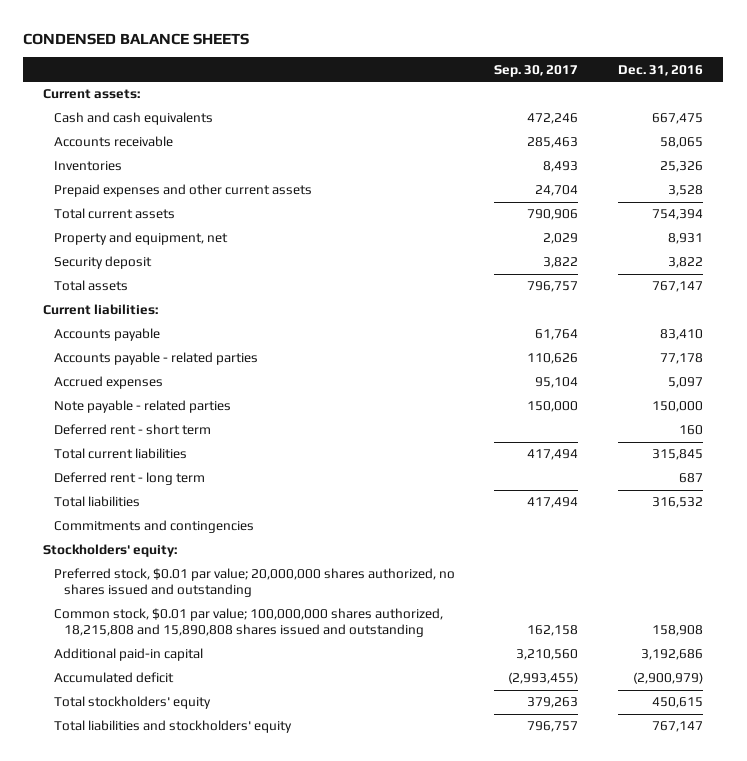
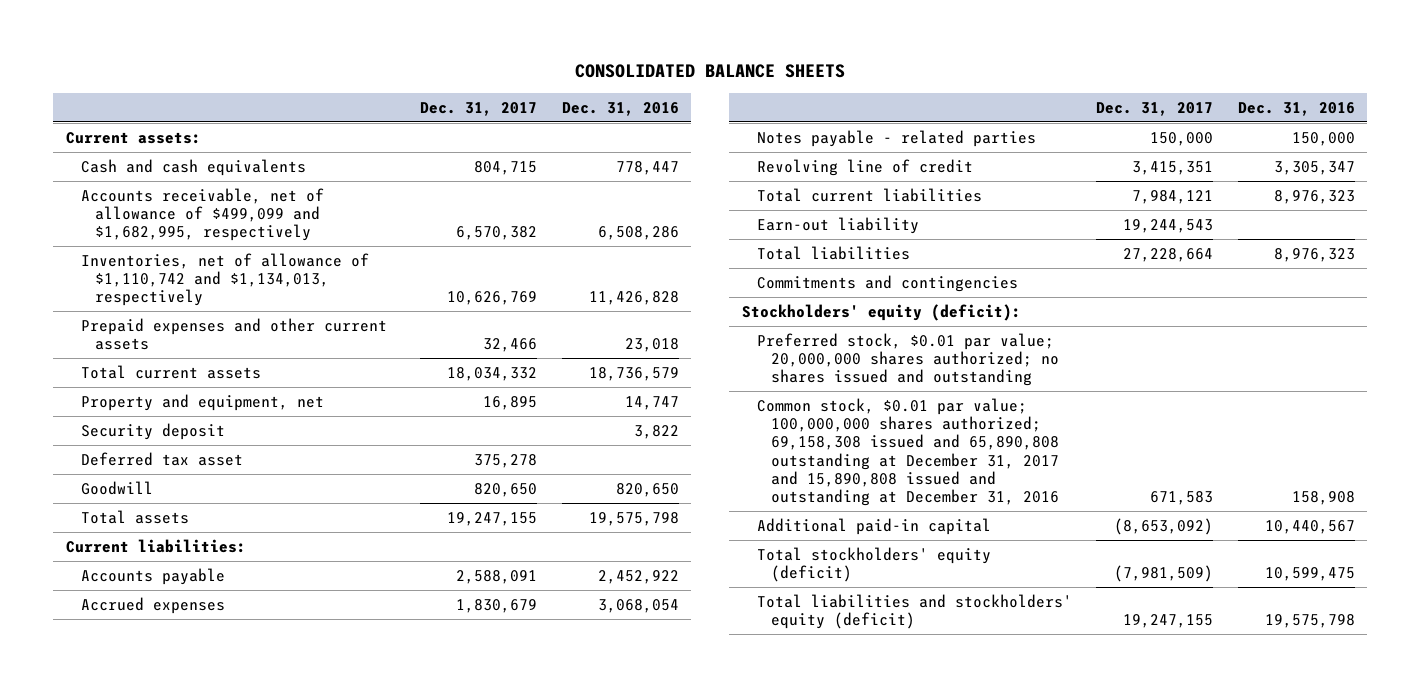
[23,33,250,46] CONDENSED BALANCE SHEETS -> [575,64,846,79] CONSOLIDATED BALANCE SHEETS
[494,64,579,77] Sep. 30, 2017 -> none
none -> [420,101,538,116] Dec. 31, 2017
[53,136,173,148] Accounts receivable -> none
[53,161,122,172] Inventories -> none
[652,113,704,125] 667,475 -> [615,160,679,175] 778,447
none -> [80,187,324,242] Accounts receivable, net of allowance of $499,099 and $1,682,995, respectively
none -> [80,252,369,307] Inventories, net of allowance of $1,110,742 and $1,134,013, respectively
[668,185,704,197] 3,528 -> [624,338,679,353] 23,018
[652,209,704,221] 754,394 -> [588,366,679,381] 18,736,579
[668,233,704,245] 8,931 -> [624,395,679,410] 14,747
none -> [80,451,243,466] Deferred tax asset
none -> [80,480,153,495] Goodwill
[652,281,704,293] 767,147 -> [588,511,679,526] 19,575,798
[53,352,258,366] Accounts payable - related parties -> none
[53,424,211,436] Deferred rent - short term -> none
[53,472,205,486] Deferred rent - long term -> none
[660,329,704,341] 83,410 -> [597,569,679,584] 2,452,922
[668,377,704,389] 5,097 -> [597,598,679,613] 3,068,054
[53,400,231,414] Note payable - related parties -> [756,129,1036,147] Notes payable - related parties
none -> [756,158,973,176] Revolving line of credit
[652,449,704,461] 315,845 -> [1273,189,1355,204] 8,976,323
none -> [756,216,919,234] Earn-out liability
[652,497,704,509] 316,532 -> [1273,247,1355,262] 8,976,323
[53,672,174,684] Accumulated deficit -> none
[43,544,178,558] Stockholders' equity: -> [741,303,1021,321] Stockholders' equity (deficit):
[53,568,455,597] Preferred stock, $0.01 par value; 20,000,000 shares authorized, no shares issued and outstanding -> [756,332,1060,387] Preferred stock, $0.01 par value; 20,000,000 shares authorized; no shares issued and outstanding
[53,608,443,637] Common stock, $0.01 par value; 100,000,000 shares authorized, 18,215,808 and 15,890,808 shares issued and outstanding -> [756,397,1060,507] Common stock, $0.01 par value; 100,000,000 shares authorized; 69,158,308 issued and 65,890,808 outstanding at December 31, 2017 and 15,890,808 issued and outstanding at December 31, 2016
[641,649,704,661] 3,192,686 -> [1264,519,1355,534] 10,440,567
[53,696,211,710] Total stockholders' equity -> [756,546,991,583] Total stockholders' equity (deficit)
[652,697,704,709] 450,615 -> [1264,567,1355,582] 10,599,475
[53,720,292,734] Total liabilities and stockholders' equity -> [756,593,1072,630] Total liabilities and stockholders' equity (deficit)
[652,721,704,733] 767,147 -> [1264,614,1355,629] 19,575,798

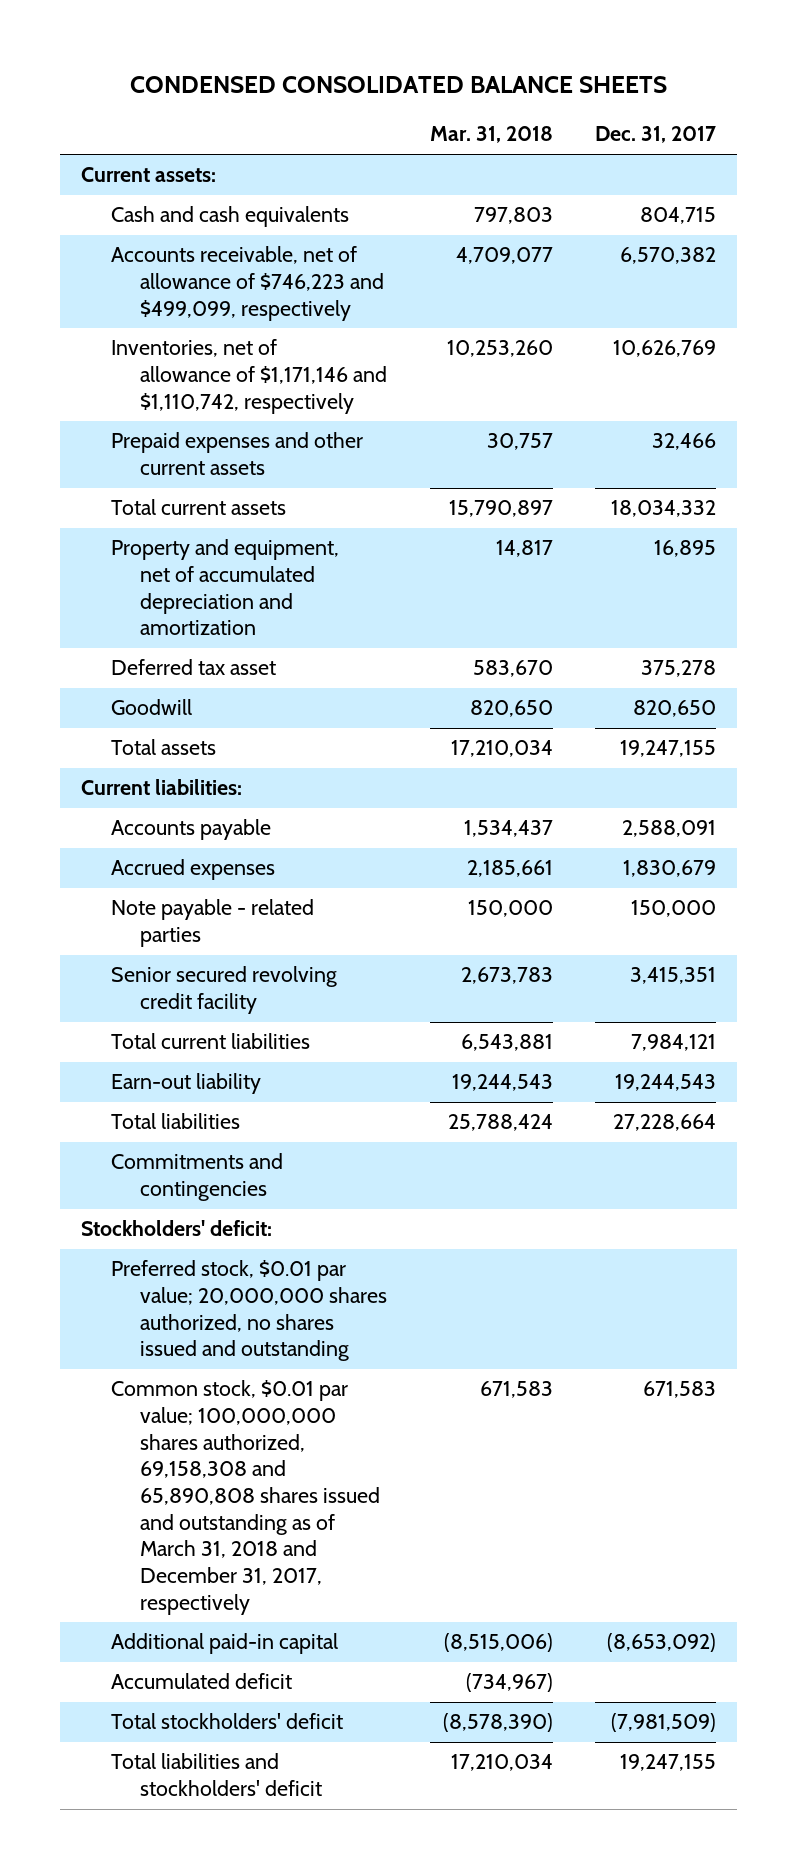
[575,64,846,79] CONSOLIDATED BALANCE SHEETS -> [130,75,668,93] CONDENSED CONSOLIDATED BALANCE SHEETS
[561,101,679,116] Dec. 31, 2016 -> none
none -> [429,126,553,144] Mar. 31, 2018
[80,187,324,242] Accounts receivable, net of allowance of $499,099 and $1,682,995, respectively -> [110,246,385,321] Accounts receivable, net of allowance of $746,223 and $499,099, respectively
[80,252,369,307] Inventories, net of allowance of $1,110,742 and $1,134,013, respectively -> [110,339,388,414] Inventories, net of allowance of $1,171,146 and $1,110,742, respectively
[80,422,225,440] Security deposit -> none
[80,393,324,411] Property and equipment, net -> [110,539,339,636] Property and equipment, net of accumulated depreciation and amortization
[756,129,1036,147] Notes payable - related parties -> [110,899,314,948] Note payable - related parties
[756,158,973,176] Revolving line of credit -> [110,966,337,1015] Senior secured revolving credit facility
[741,303,1021,321] Stockholders' equity (deficit): -> [80,1220,272,1237] Stockholders' deficit:
[756,332,1060,387] Preferred stock, $0.01 par value; 20,000,000 shares authorized; no shares issued and outstanding -> [110,1260,388,1362] Preferred stock, $0.01 par value; 20,000,000 shares authorized, no shares issued and outstanding
[756,397,1060,507] Common stock, $0.01 par value; 100,000,000 shares authorized; 69,158,308 issued and 65,890,808 outstanding at December 31, 2017 and 15,890,808 issued and outstanding at December 31, 2016 -> [110,1380,381,1615] Common stock, $0.01 par value; 100,000,000 shares authorized, 69,158,308 and 65,890,808 shares issued and outstanding as of March 31, 2018 and December 31, 2017, respectively
none -> [110,1673,292,1690] Accumulated deficit
[756,546,991,583] Total stockholders' equity (deficit) -> [110,1713,343,1730] Total stockholders' deficit
[756,593,1072,630] Total liabilities and stockholders' equity (deficit) -> [110,1753,323,1797] Total liabilities and stockholders' deficit

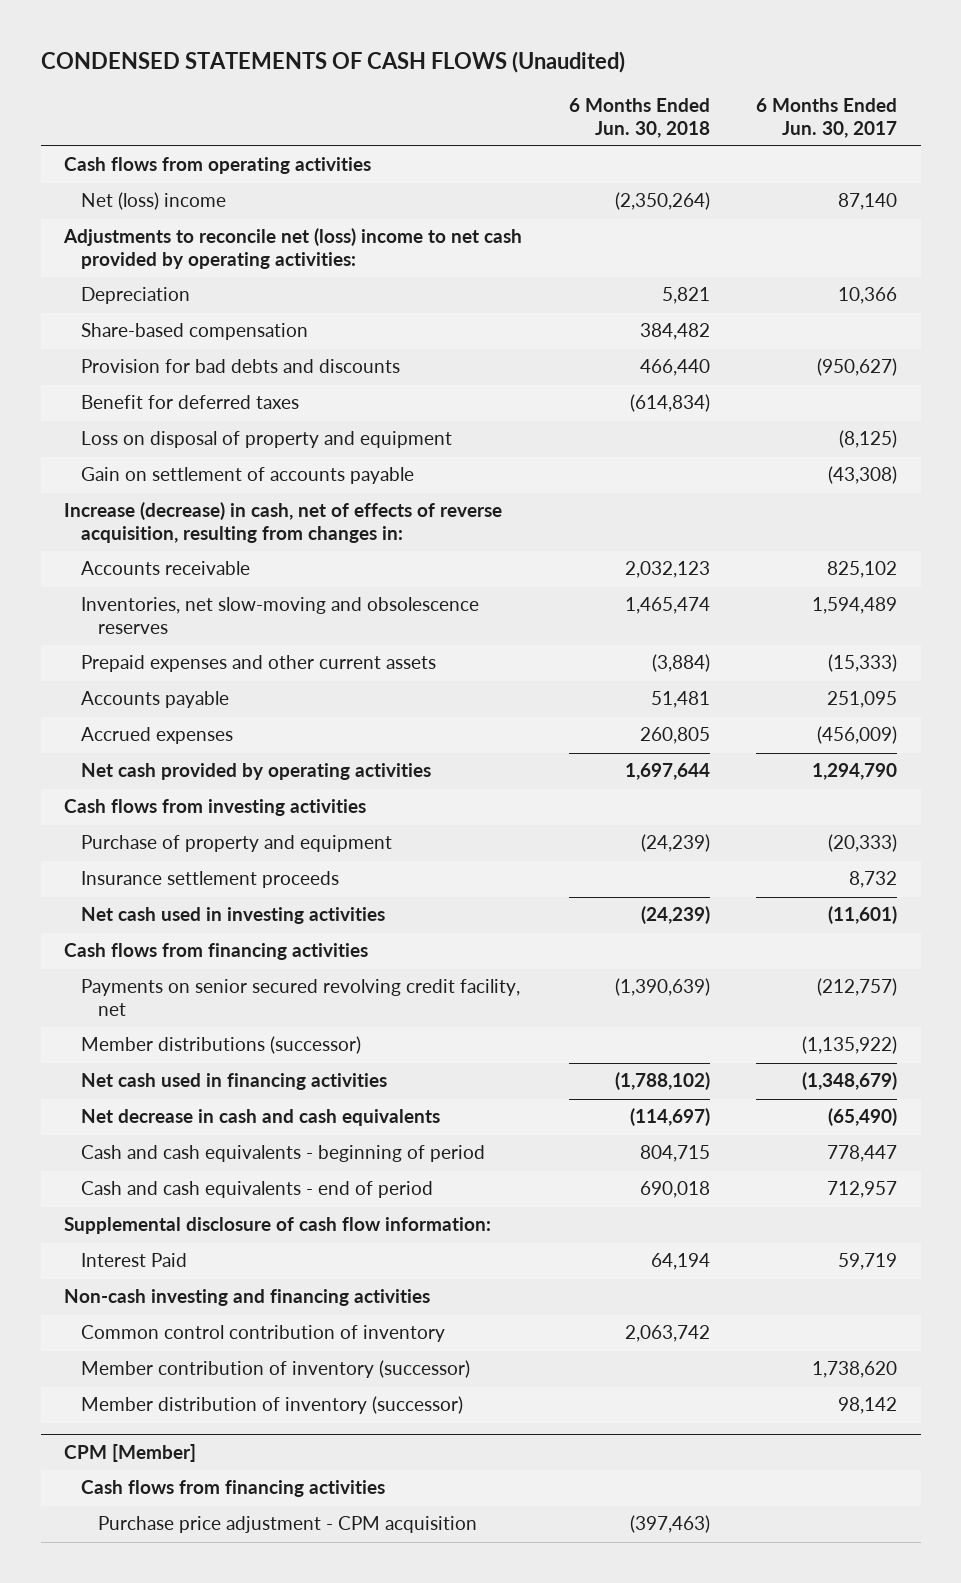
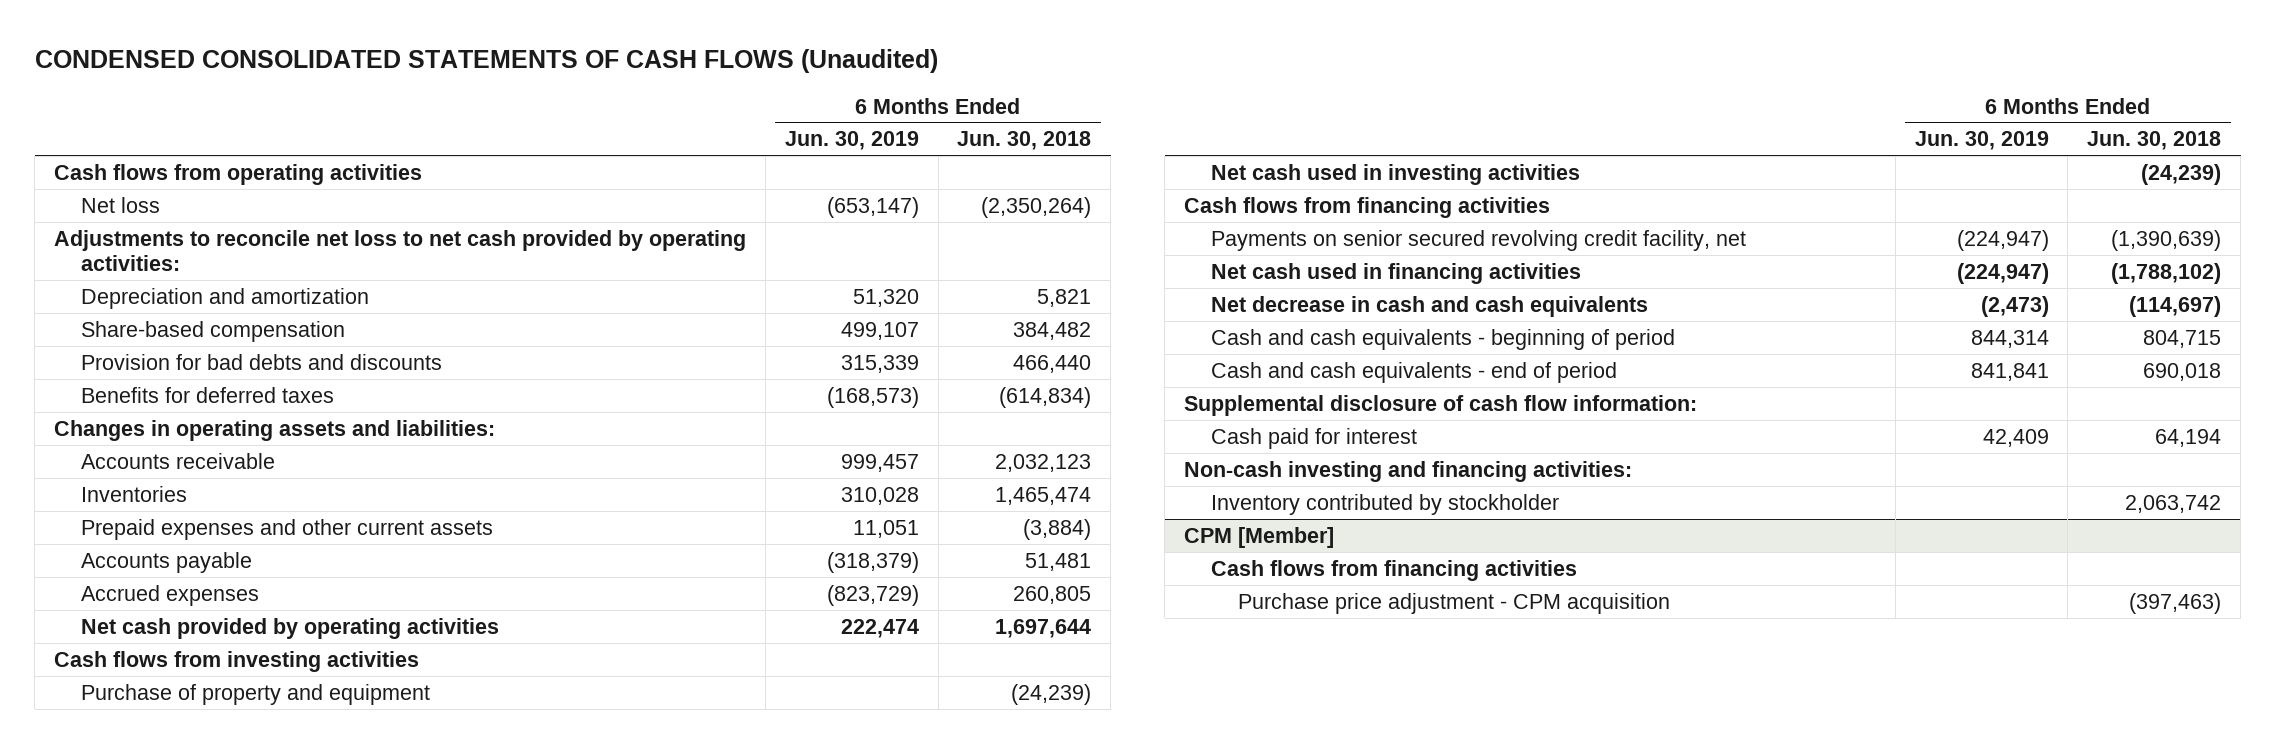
[40,51,625,74] CONDENSED STATEMENTS OF CASH FLOWS (Unaudited) -> [34,49,938,74] CONDENSED CONSOLIDATED STATEMENTS OF CASH FLOWS (Unaudited)
[756,98,898,138] 6 Months Ended Jun. 30, 2017 -> none
none -> [784,131,919,151] Jun. 30, 2019
[80,192,226,211] Net (loss) income -> [81,196,161,213] Net loss
[62,228,522,270] Adjustments to reconcile net (loss) income to net cash provided by operating activities: -> [54,229,747,272] Adjustments to reconcile net loss to net cash provided by operating activities:
[80,287,190,305] Depreciation -> [81,287,370,309] Depreciation and amortization
[80,431,452,449] Loss on disposal of property and equipment -> none
[80,467,414,485] Gain on settlement of accounts payable -> none
[80,395,299,410] Benefit for deferred taxes -> [81,386,335,403] Benefits for deferred taxes
[63,502,502,544] Increase (decrease) in cash, net of effects of reverse acquisition, resulting from changes in: -> [54,419,496,441] Changes in operating assets and liabilities:
[80,597,479,635] Inventories, net slow-moving and obsolescence reserves -> [81,485,188,502] Inventories
[80,871,339,889] Insurance settlement proceeds -> none
[80,1036,361,1055] Member distributions (successor) -> none
[80,1360,470,1379] Member contribution of inventory (successor) -> none
[80,1396,463,1415] Member distribution of inventory (successor) -> none
[80,1253,187,1268] Interest Paid -> [1211,427,1418,449] Cash paid for interest
[63,1289,430,1307] Non-cash investing and financing activities -> [1183,460,1632,482] Non-cash investing and financing activities:
[80,1325,445,1343] Common control contribution of inventory -> [1211,493,1560,515] Inventory contributed by stockholder

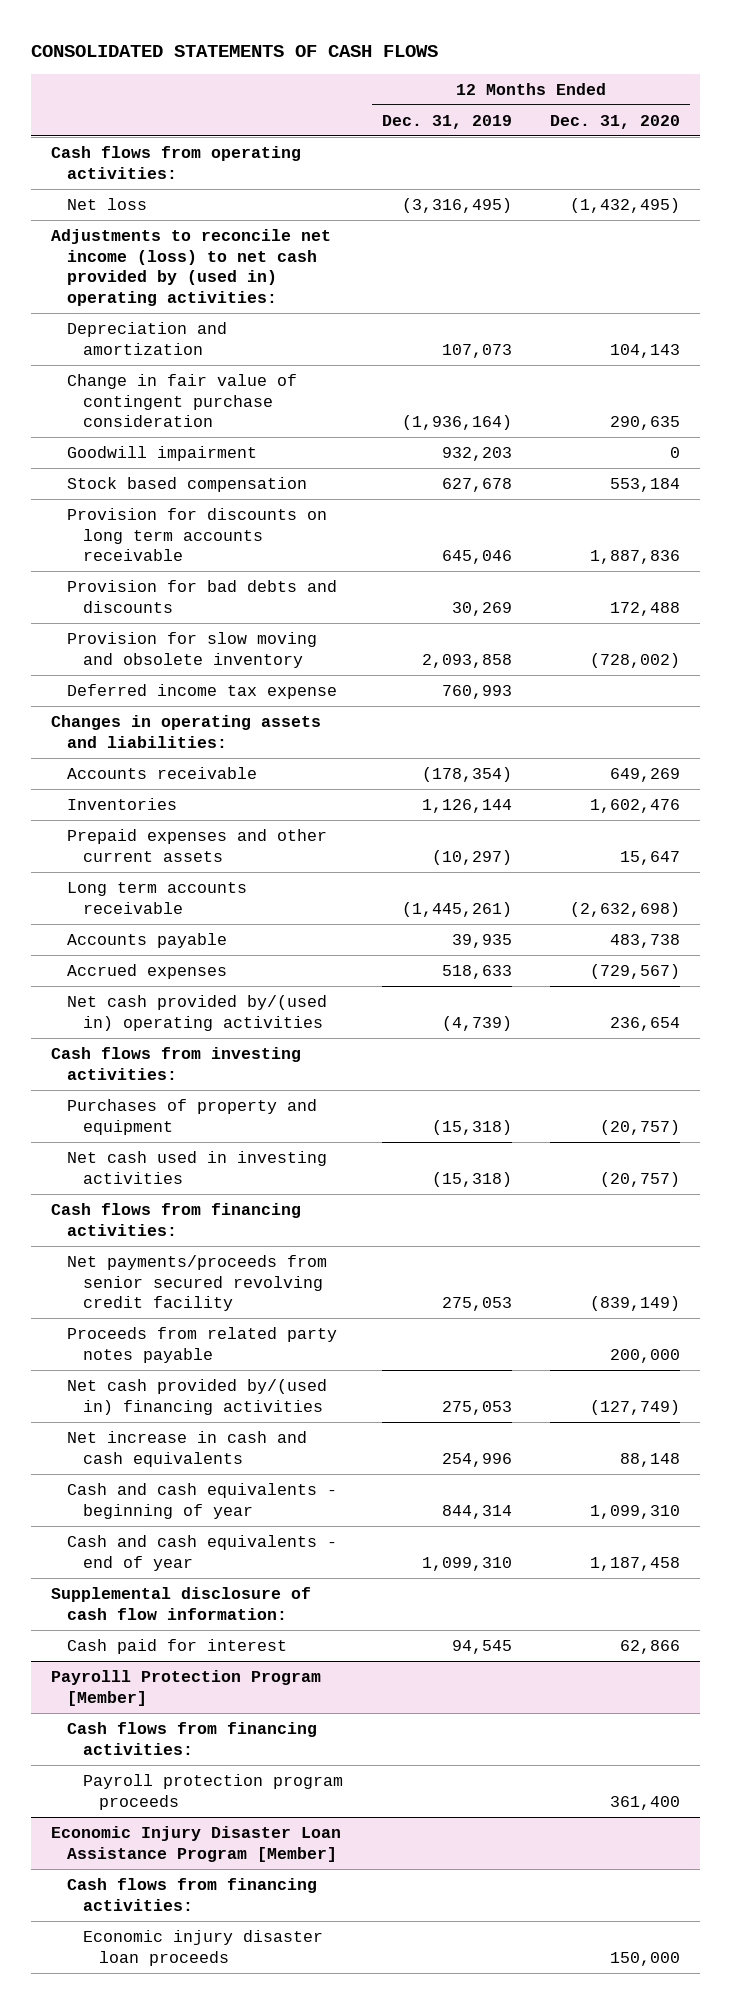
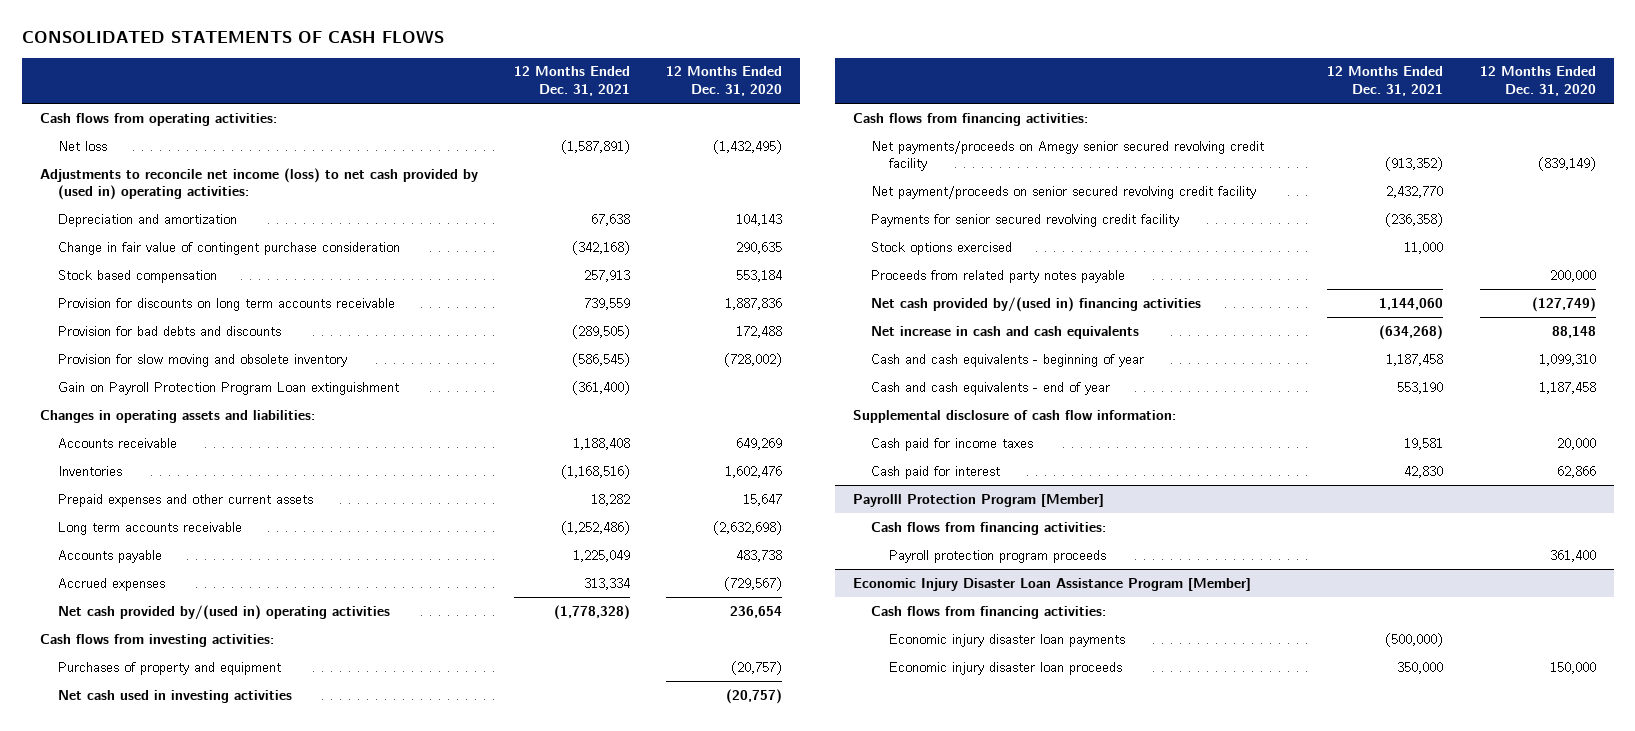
[381,114,512,129] Dec. 31, 2019 -> none
none -> [513,66,630,97] 12 Months Ended Dec. 31, 2021
[66,445,257,461] Goodwill impairment -> none
[66,683,337,699] Deferred income tax expense -> none
none -> [57,381,399,395] Gain on Payroll Protection Program Loan extinguishment
[66,1254,327,1312] Net payments/proceeds from senior secured revolving credit facility -> [871,140,1265,172] Net payments/proceeds on Amegy senior secured revolving credit facility
none -> [871,185,1257,199] Net payment/proceeds on senior secured revolving credit facility
none -> [871,213,1180,227] Payments for senior secured revolving credit facility
none -> [871,241,1013,255] Stock options exercised
none -> [871,437,1034,451] Cash paid for income taxes
none -> [889,633,1126,647] Economic injury disaster loan payments

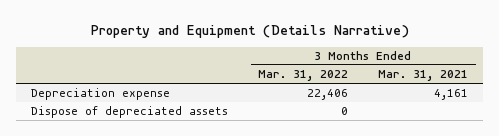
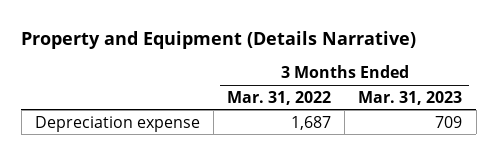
[378,70,469,82] Mar. 31, 2021 -> none
none -> [358,90,463,105] Mar. 31, 2023
[31,106,229,119] Dispose of depreciated assets -> none
[307,89,349,101] 22,406 -> [291,115,332,130] 1,687

